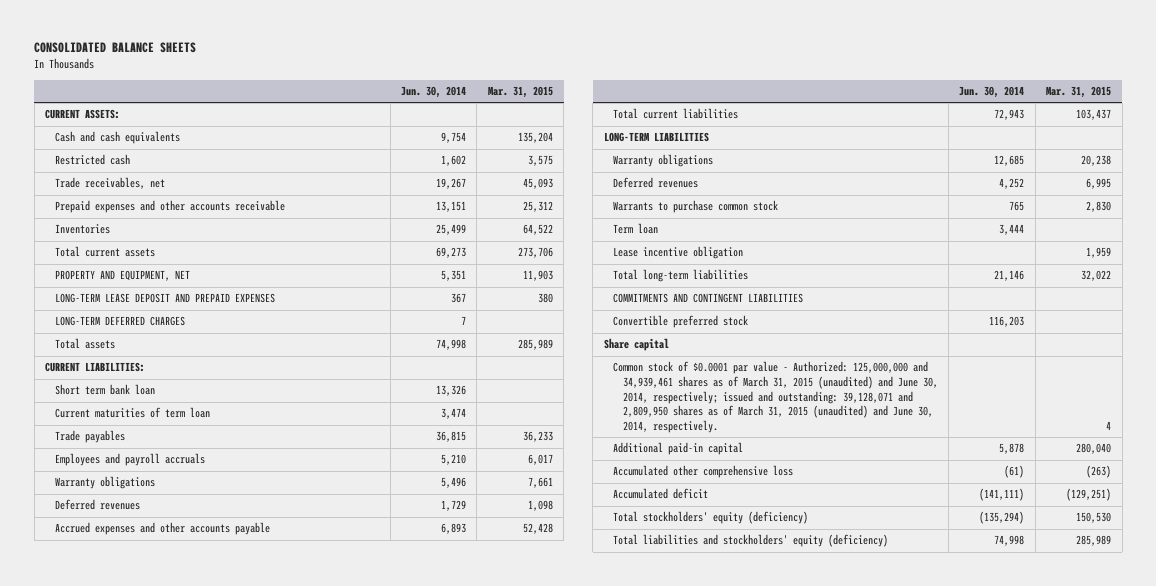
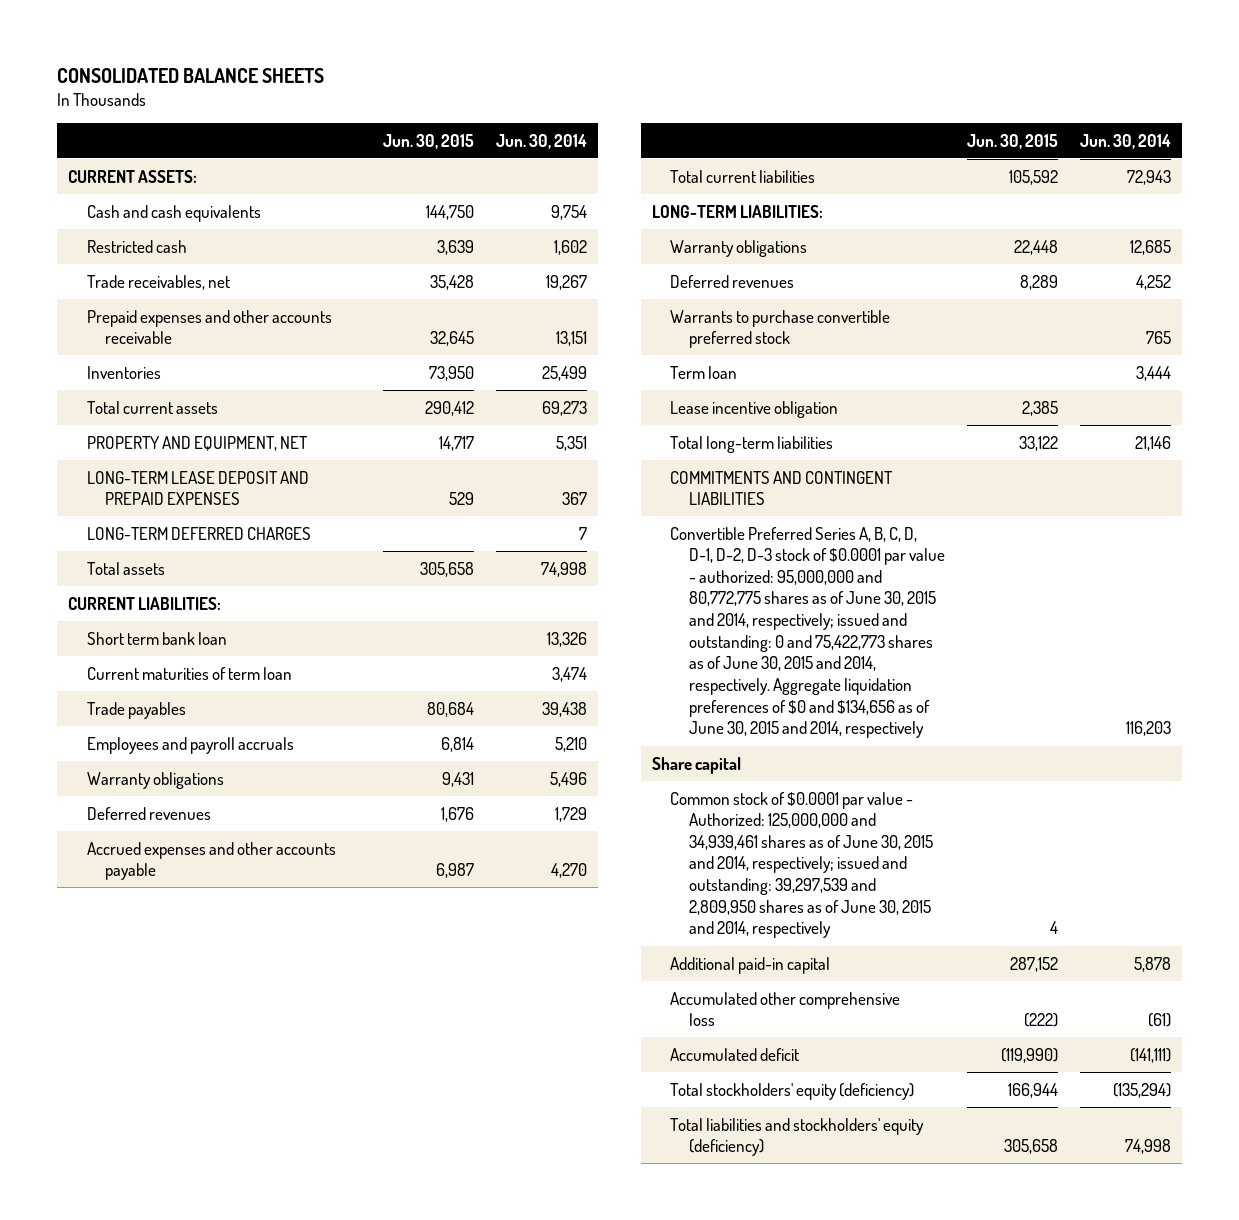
[487,86,553,99] Mar. 31, 2015 -> none
none -> [383,133,475,149] Jun. 30, 2015
[435,431,466,443] 36,815 -> [542,701,588,717] 39,438
[440,523,466,535] 6,893 -> [551,863,588,879] 4,270
[603,132,709,143] LONG-TERM LIABILITIES -> [651,204,823,218] LONG-TERM LIABILITIES:
[613,200,779,214] Warrants to purchase common stock -> [670,309,891,349] Warrants to purchase convertible preferred stock
[613,315,749,329] Convertible preferred stock -> [670,526,945,739] Convertible Preferred Series A, B, C, D, D-1, D-2, D-3 stock of $0.0001 par value - authorized: 95,000,000 and 80,772,775 shares as of June 30, 2015 and 2014, respectively; issued and outstanding: 0 and 75,422,773 shares as of June 30, 2015 and 2014, respectively. Aggregate liquidation preferences of $0 and $134,656 as of June 30, 2015 and 2014, respectively
[613,361,938,434] Common stock of $0.0001 par value - Authorized: 125,000,000 and 34,939,461 shares as of March 31, 2015 (unaudited) and June 30, 2014, respectively; issued and outstanding: 39,128,071 and 2,809,950 shares as of March 31, 2015 (unaudited) and June 30, 2014, respectively. -> [670,791,933,939] Common stock of $0.0001 par value - Authorized: 125,000,000 and 34,939,461 shares as of June 30, 2015 and 2014, respectively; issued and outstanding: 39,297,539 and 2,809,950 shares as of June 30, 2015 and 2014, respectively

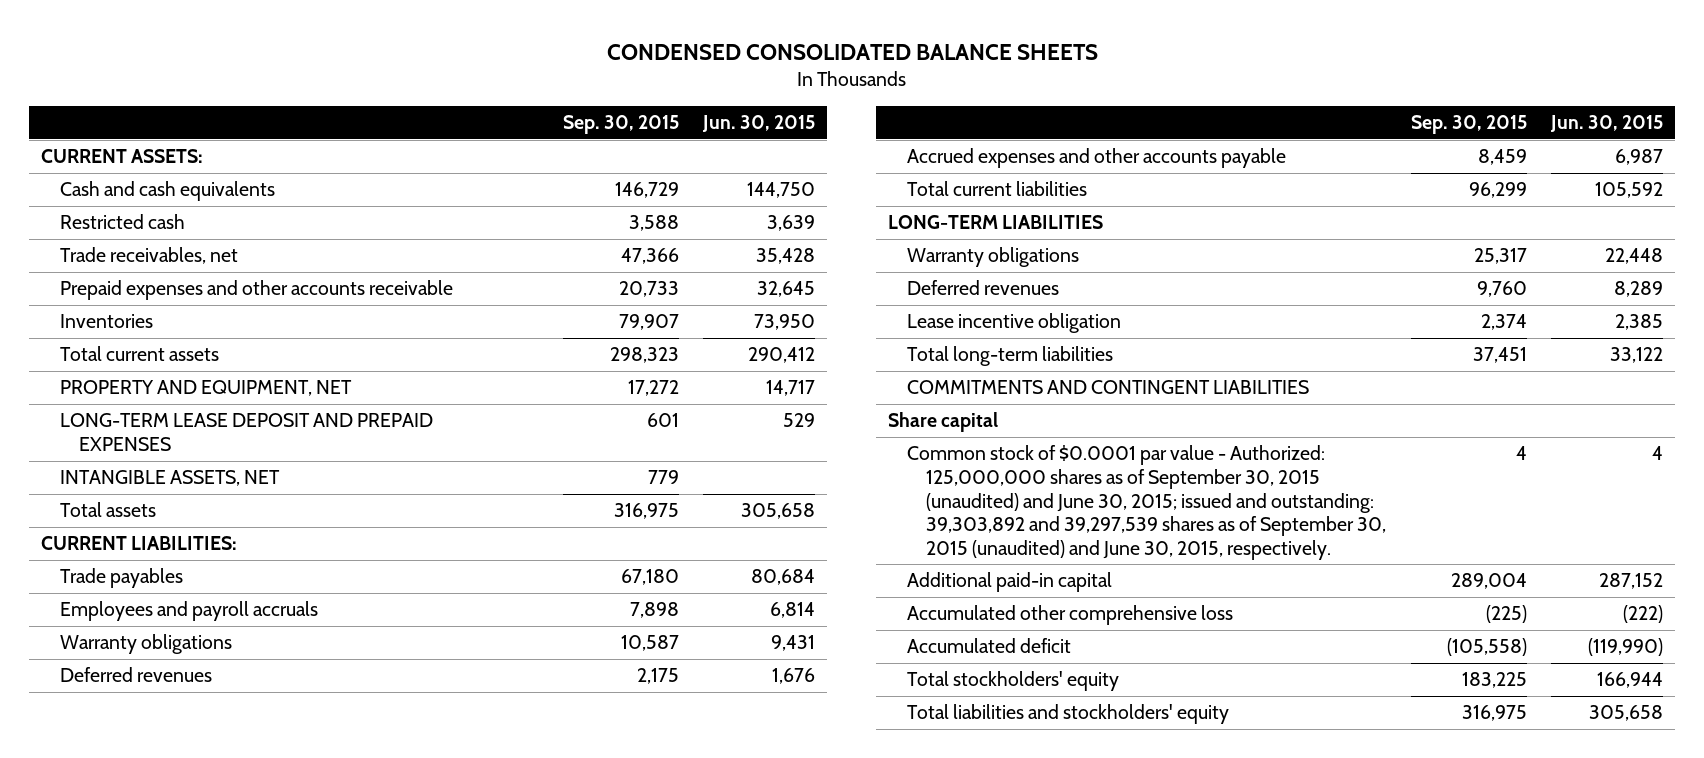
[57,68,325,84] CONSOLIDATED BALANCE SHEETS -> [606,43,1098,60] CONDENSED CONSOLIDATED BALANCE SHEETS
[496,133,588,149] Jun. 30, 2014 -> none
none -> [563,115,680,135] Sep. 30, 2015
[86,526,311,540] LONG-TERM DEFERRED CHARGES -> none
none -> [60,470,281,487] INTANGIBLE ASSETS, NET
[86,631,227,645] Short term bank loan -> none
[86,666,292,680] Current maturities of term loan -> none
[651,204,823,218] LONG-TERM LIABILITIES: -> [888,215,1104,230] LONG-TERM LIABILITIES
[670,309,891,349] Warrants to purchase convertible preferred stock -> none
[670,365,738,379] Term loan -> none
[670,526,945,739] Convertible Preferred Series A, B, C, D, D-1, D-2, D-3 stock of $0.0001 par value - authorized: 95,000,000 and 80,772,775 shares as of June 30, 2015 and 2014, respectively; issued and outstanding: 0 and 75,422,773 shares as of June 30, 2015 and 2014, respectively. Aggregate liquidation preferences of $0 and $134,656 as of June 30, 2015 and 2014, respectively -> none
[670,791,933,939] Common stock of $0.0001 par value - Authorized: 125,000,000 and 34,939,461 shares as of June 30, 2015 and 2014, respectively; issued and outstanding: 39,297,539 and 2,809,950 shares as of June 30, 2015 and 2014, respectively -> [907,445,1387,560] Common stock of $0.0001 par value - Authorized: 125,000,000 shares as of September 30, 2015 (unaudited) and June 30, 2015; issued and outstanding: 39,303,892 and 39,297,539 shares as of September 30, 2015 (unaudited) and June 30, 2015, respectively.
[670,1082,915,1100] Total stockholders' equity (deficiency) -> [907,671,1120,692] Total stockholders' equity
[670,1117,925,1157] Total liabilities and stockholders' equity (deficiency) -> [907,704,1230,725] Total liabilities and stockholders' equity

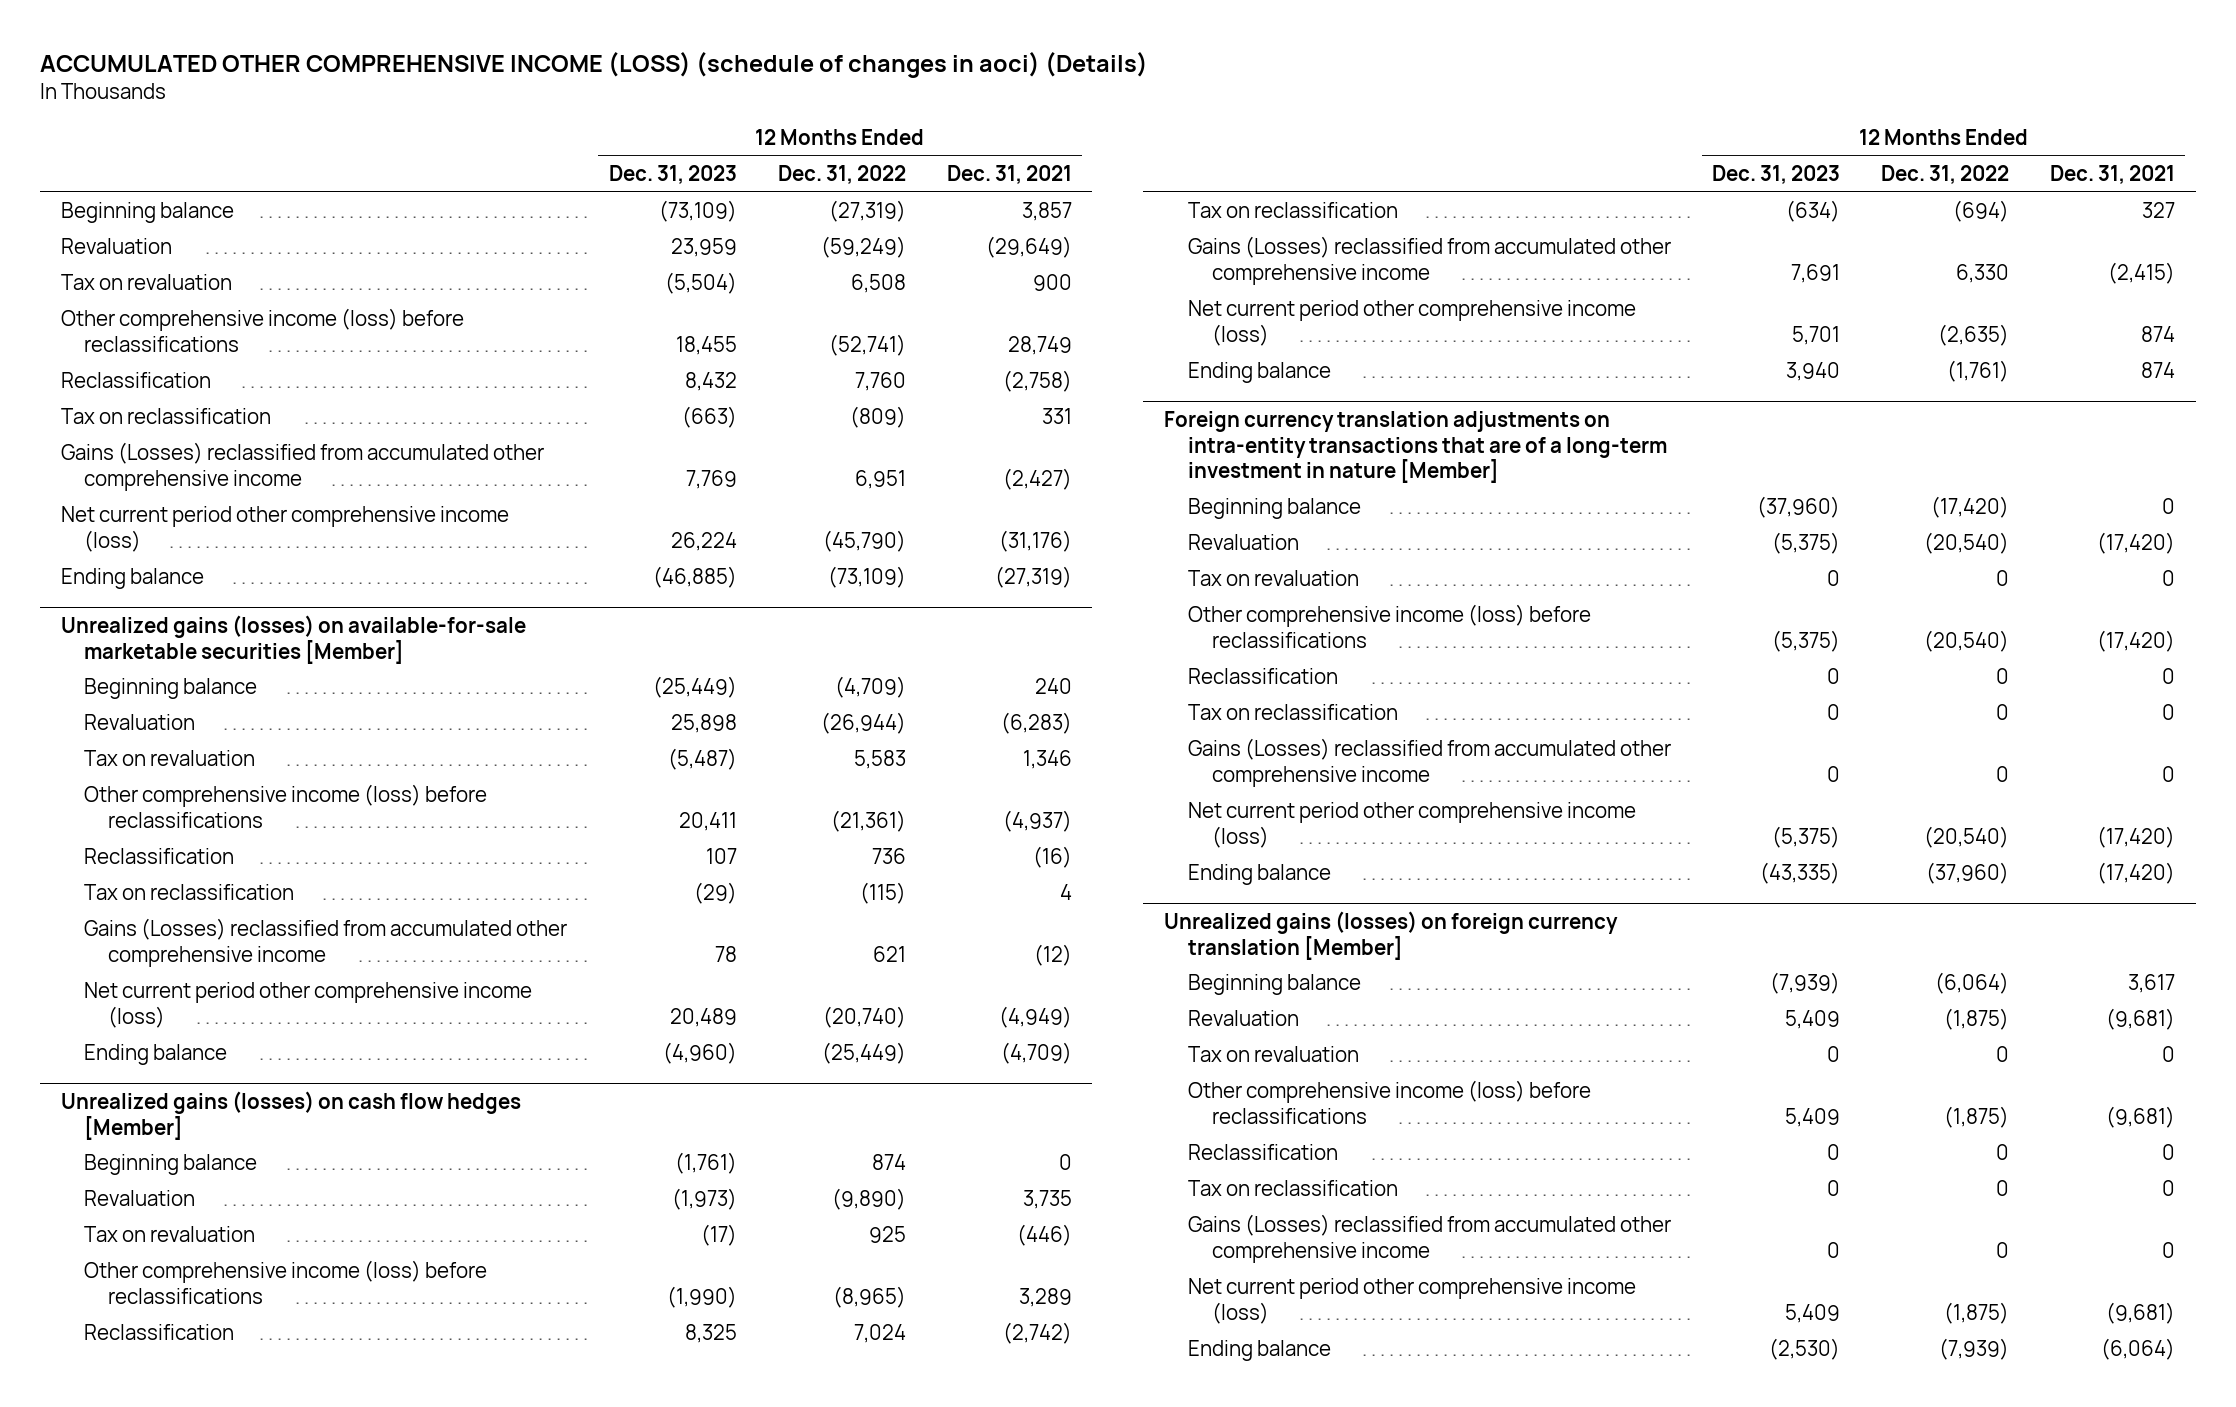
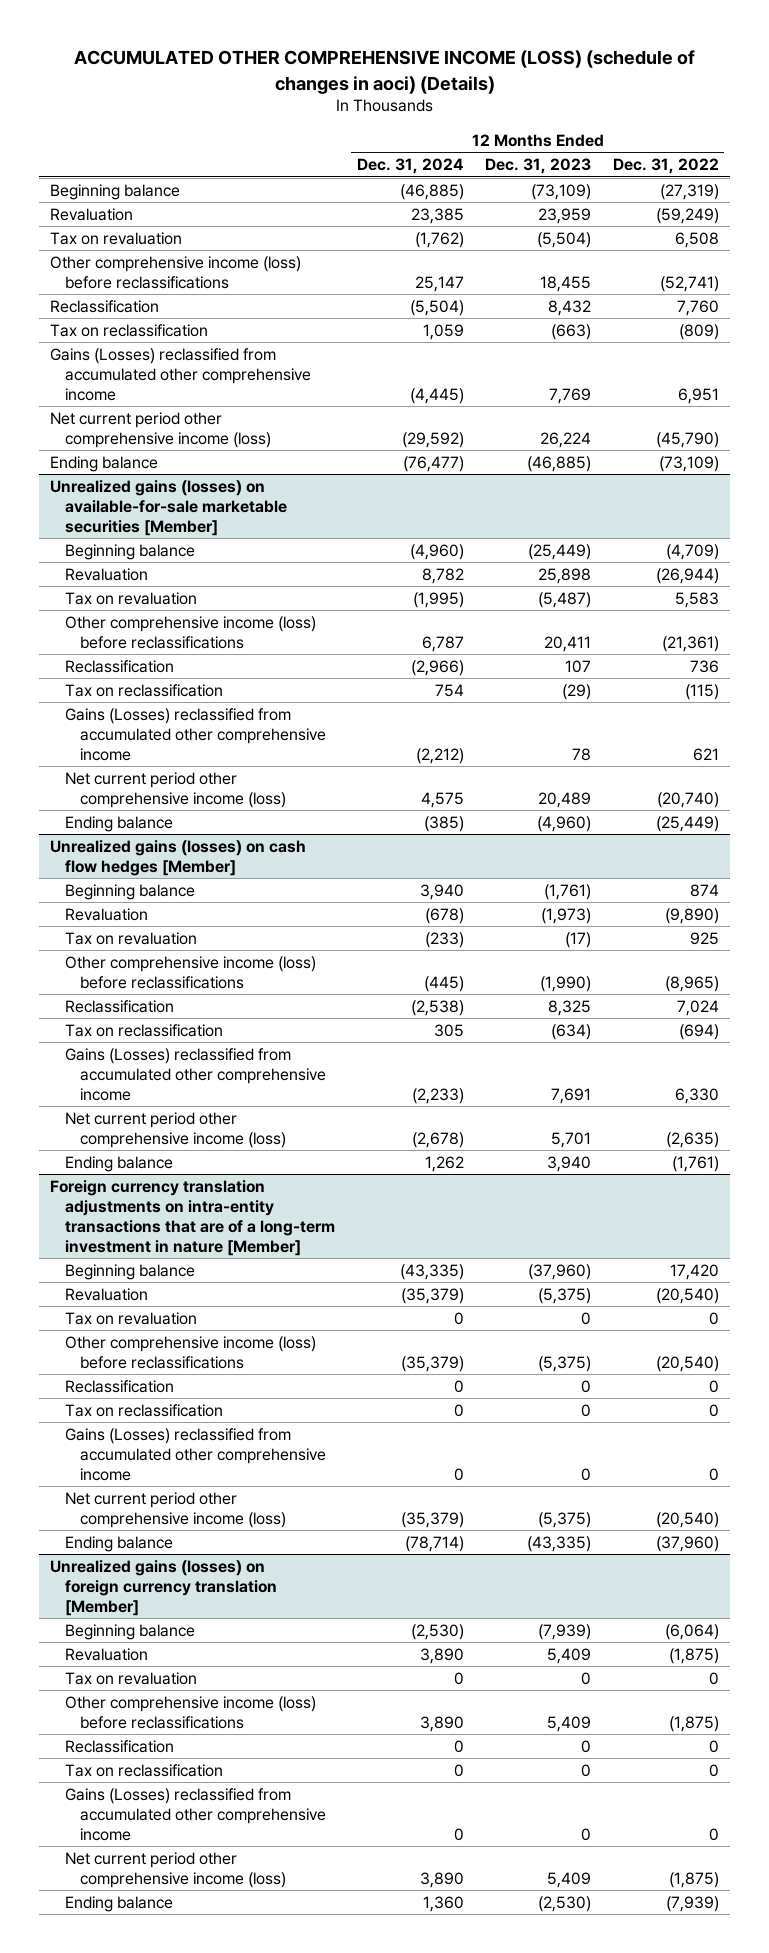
[946,165,1072,185] Dec. 31, 2021 -> none
none -> [356,158,464,175] Dec. 31, 2024
[1931,496,2010,519] (17,420) -> [669,1263,719,1280] 17,420

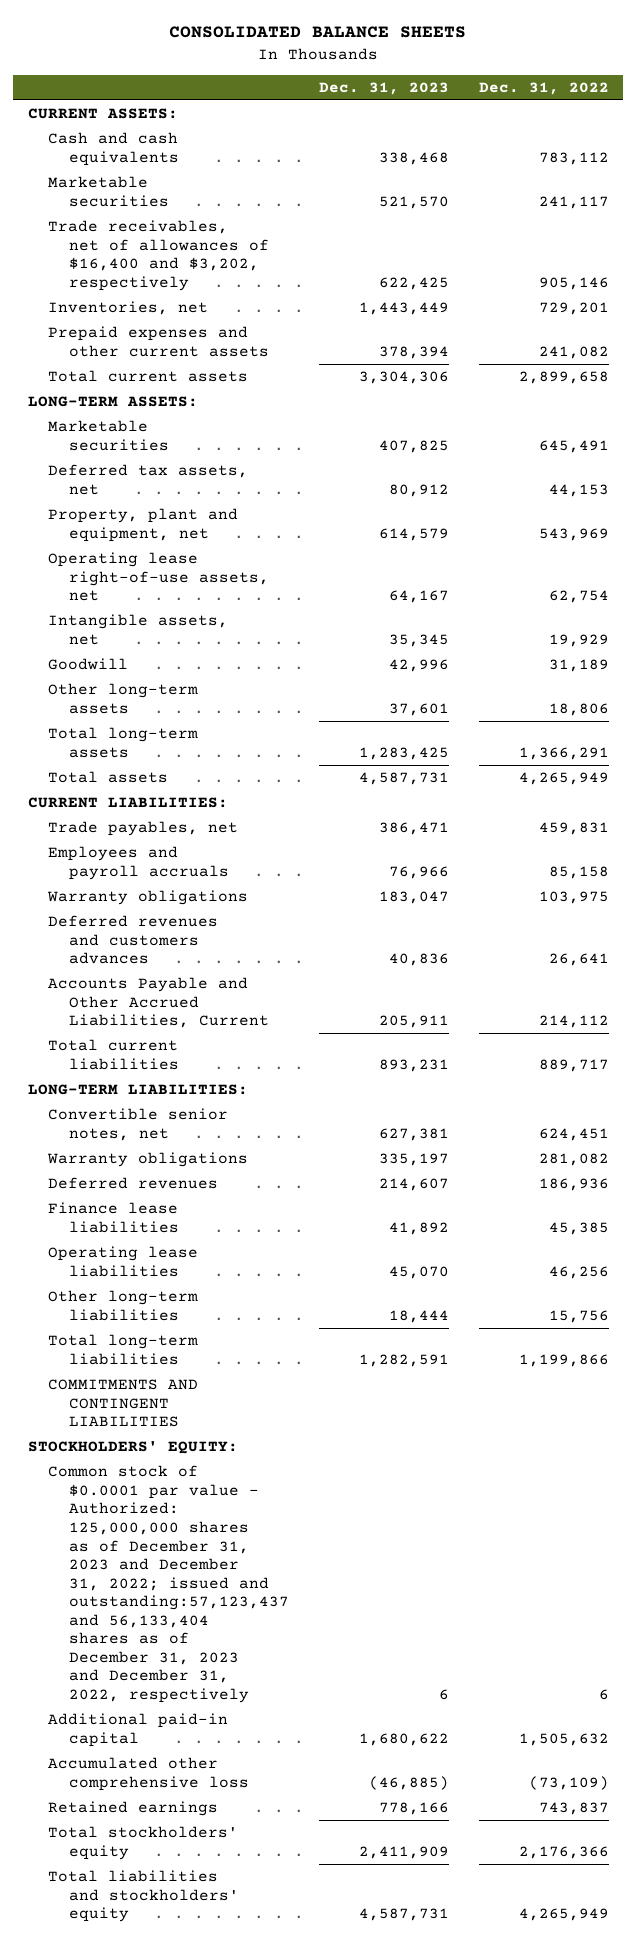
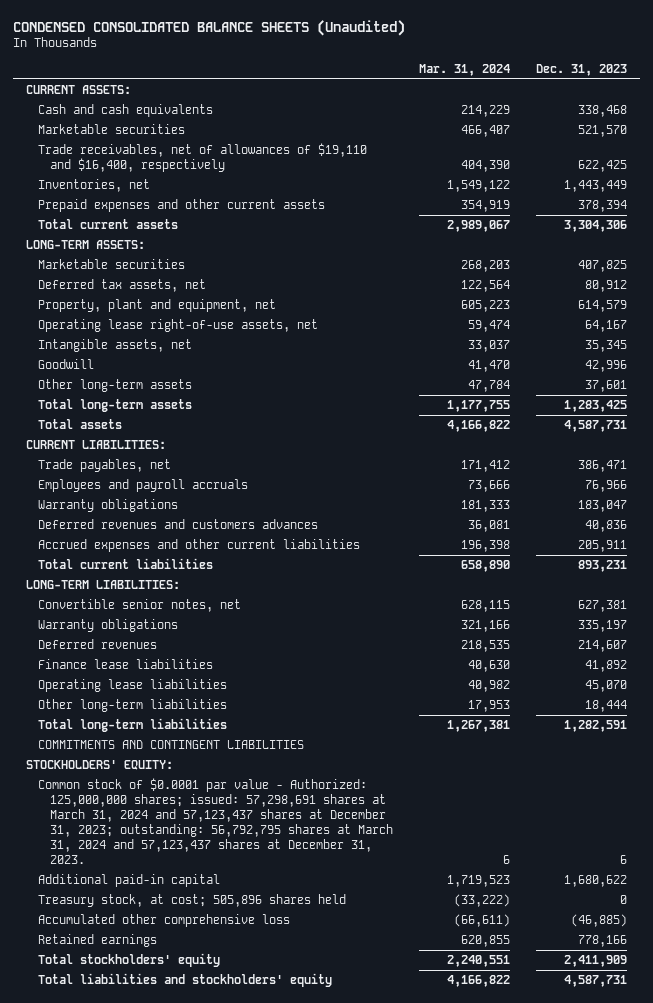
[169,26,467,39] CONSOLIDATED BALANCE SHEETS -> [13,19,406,36] CONDENSED CONSOLIDATED BALANCE SHEETS (Unaudited)
[478,81,609,95] Dec. 31, 2022 -> none
none -> [419,63,511,76] Mar. 31, 2024
[48,220,270,291] Trade receivables, net of allowances of $16,400 and $3,202, respectively -> [38,142,368,172] Trade receivables, net of allowances of $19,110 and $16,400, respectively
[48,977,270,1029] Accounts Payable and Other Accrued Liabilities, Current -> [38,538,361,552] Accrued expenses and other current liabilities
[48,1465,290,1704] Common stock of $0.0001 par value - Authorized: 125,000,000 shares as of December 31, 2023 and December 31, 2022; issued and outstanding:57,123,437 and 56,133,404 shares as of December 31, 2023 and December 31, 2022, respectively -> [38,777,394,865] Common stock of $0.0001 par value - Authorized: 125,000,000 shares; issued: 57,298,691 shares at March 31, 2024 and 57,123,437 shares at December 31, 2023; outstanding: 56,792,795 shares at March 31, 2024 and 57,123,437 shares at December 31, 2023.
none -> [38,893,347,907] Treasury stock, at cost; 505,896 shares held

